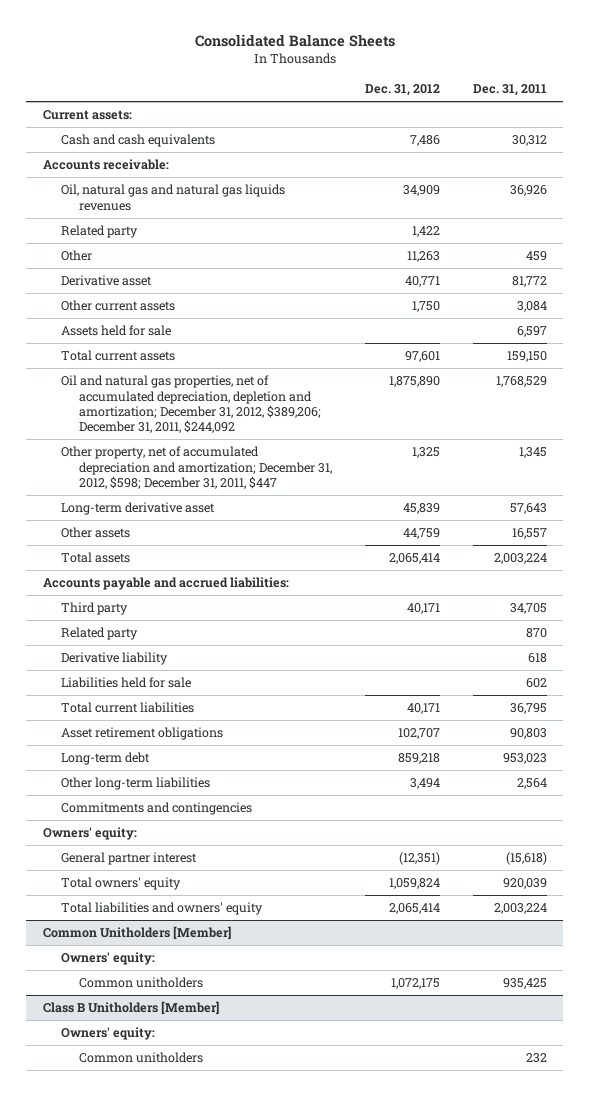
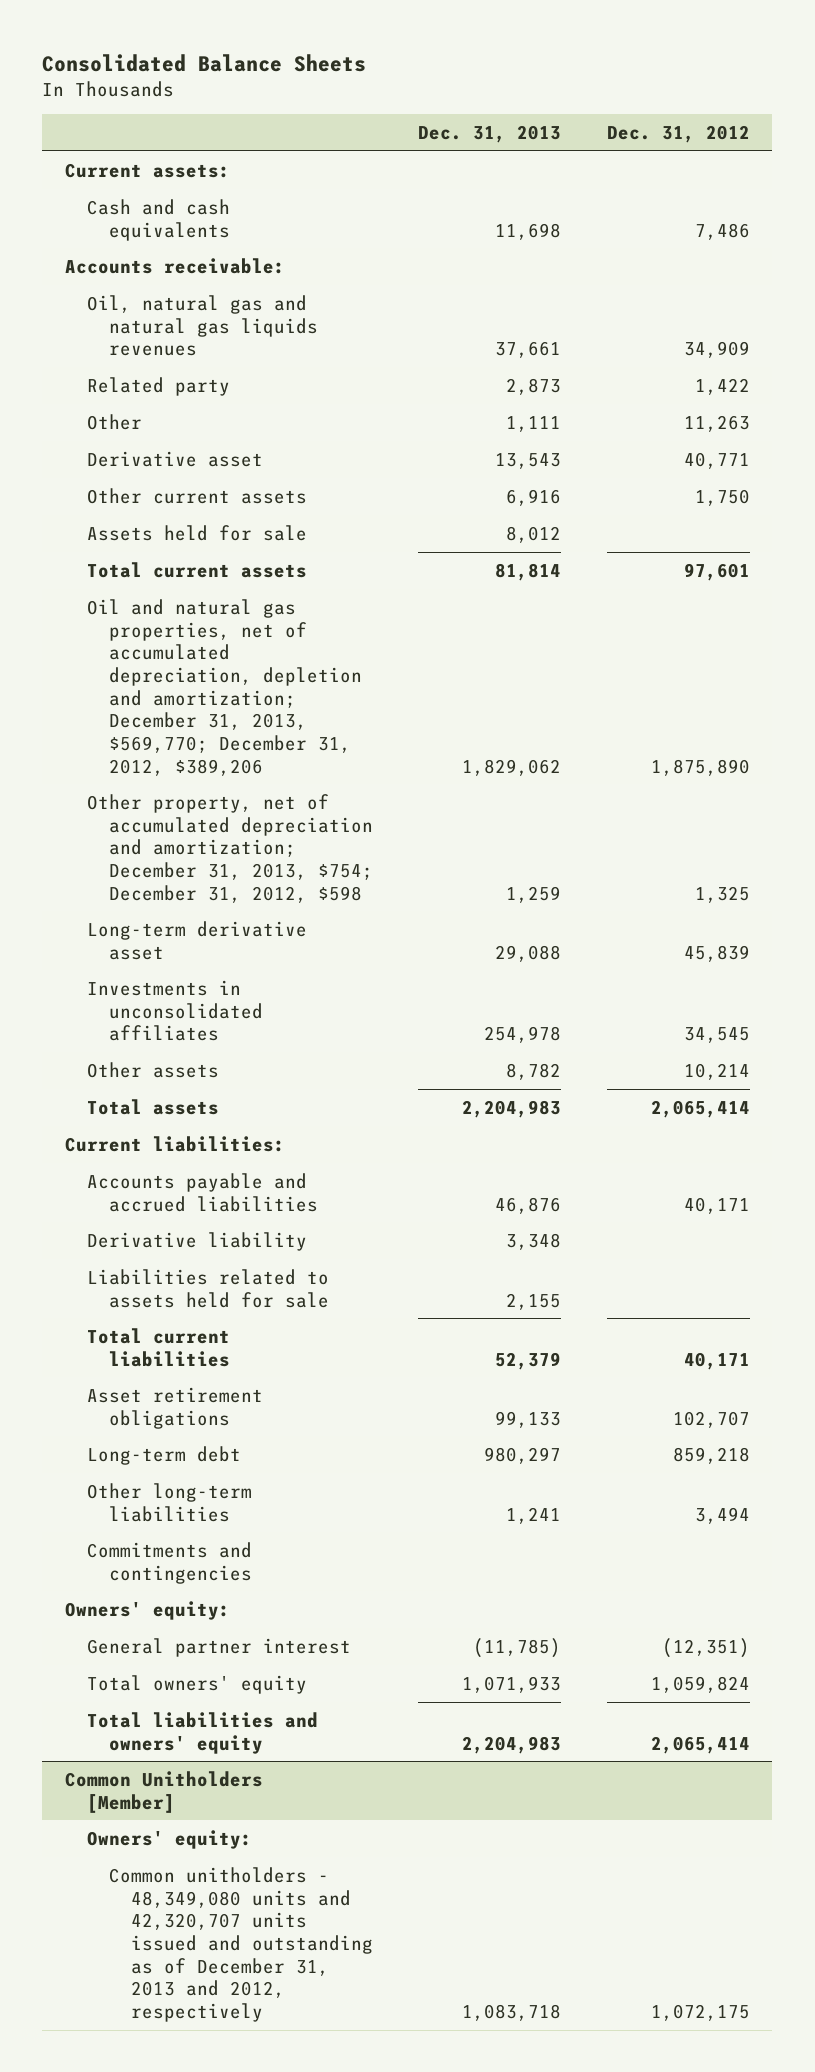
[472,84,547,97] Dec. 31, 2011 -> none
none -> [418,124,562,143] Dec. 31, 2013
[60,375,321,434] Oil and natural gas properties, net of accumulated depreciation, depletion and amortization; December 31, 2012, $389,206; December 31, 2011, $244,092 -> [86,598,362,776] Oil and natural gas properties, net of accumulated depreciation, depletion and amortization; December 31, 2013, $569,770; December 31, 2012, $389,206
[60,446,332,489] Other property, net of accumulated depreciation and amortization; December 31, 2012, $598; December 31, 2011, $447 -> [86,793,373,903] Other property, net of accumulated depreciation and amortization; December 31, 2013, $754; December 31, 2012, $598
none -> [86,979,263,1042] Investments in unconsolidated affiliates
[402,528,440,540] 44,759 -> [683,1062,750,1080] 10,214
[42,577,289,591] Accounts payable and accrued liabilities: -> none
[60,627,138,641] Related party -> none
none -> [64,1135,285,1152] Current liabilities:
[60,602,128,616] Third party -> [86,1172,318,1212] Accounts payable and accrued liabilities
[60,677,191,689] Liabilities held for sale -> [86,1268,329,1308] Liabilities related to assets held for sale
[42,1001,219,1016] Class B Unitholders [Member] -> none
[60,1027,155,1041] Owners' equity: -> none
[78,1052,203,1064] Common unitholders -> none
[78,977,203,989] Common unitholders -> [108,1866,373,2022] Common unitholders - 48,349,080 units and 42,320,707 units issued and outstanding as of December 31, 2013 and 2012, respectively

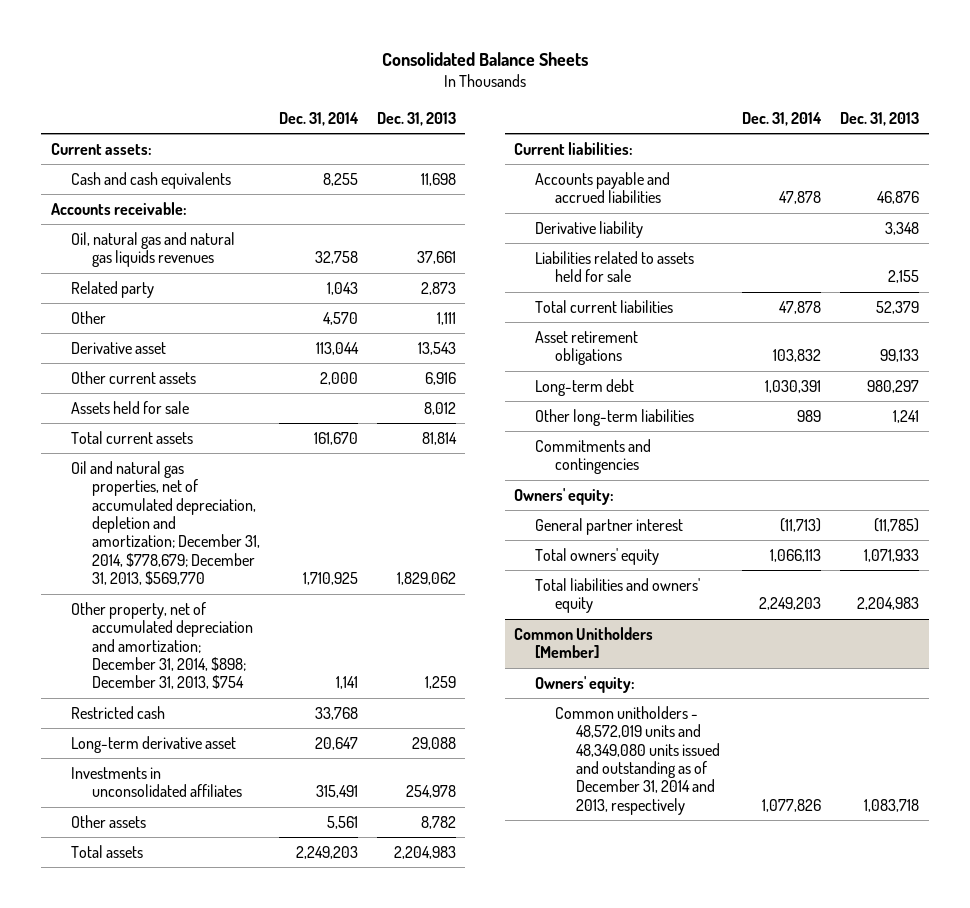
[606,124,750,143] Dec. 31, 2012 -> none
none -> [278,111,359,126] Dec. 31, 2014
[86,598,362,776] Oil and natural gas properties, net of accumulated depreciation, depletion and amortization; December 31, 2013, $569,770; December 31, 2012, $389,206 -> [71,460,260,586] Oil and natural gas properties, net of accumulated depreciation, depletion and amortization; December 31, 2014, $778,679; December 31, 2013, $569,770
[86,793,373,903] Other property, net of accumulated depreciation and amortization; December 31, 2013, $754; December 31, 2012, $598 -> [71,601,253,690] Other property, net of accumulated depreciation and amortization; December 31, 2014, $898; December 31, 2013, $754
none -> [71,705,166,719] Restricted cash
[108,1866,373,2022] Common unitholders - 48,349,080 units and 42,320,707 units issued and outstanding as of December 31, 2013 and 2012, respectively -> [555,705,721,815] Common unitholders - 48,572,019 units and 48,349,080 units issued and outstanding as of December 31, 2014 and 2013, respectively

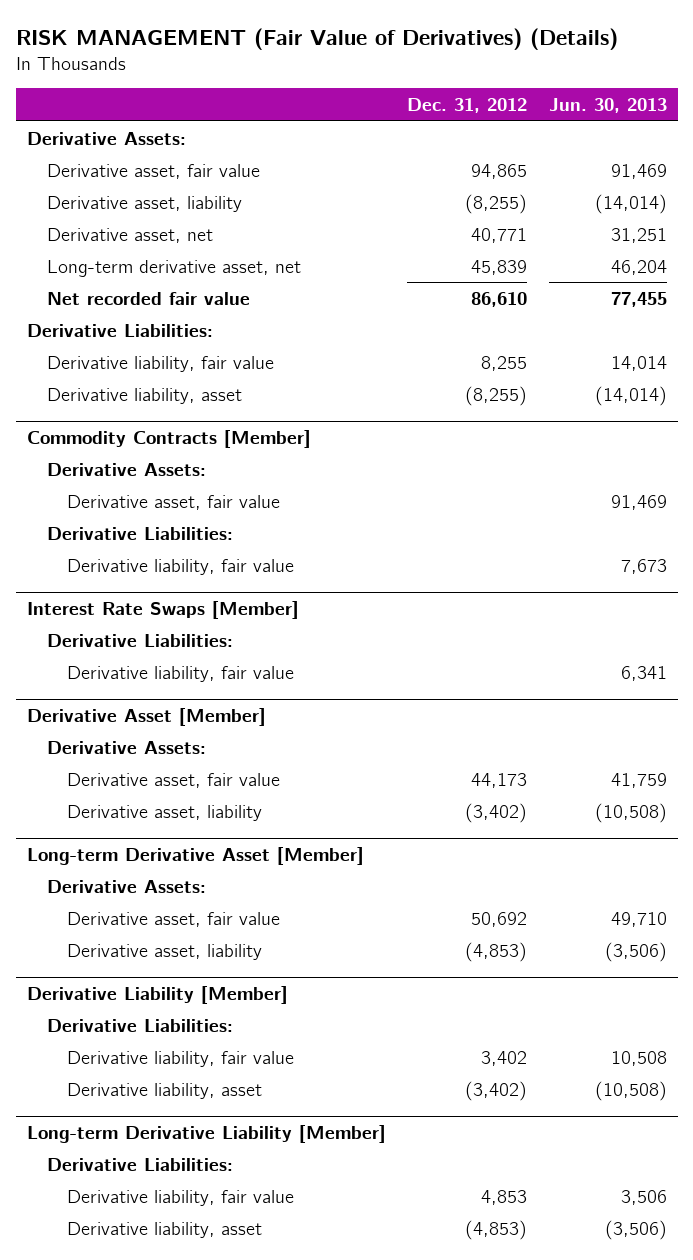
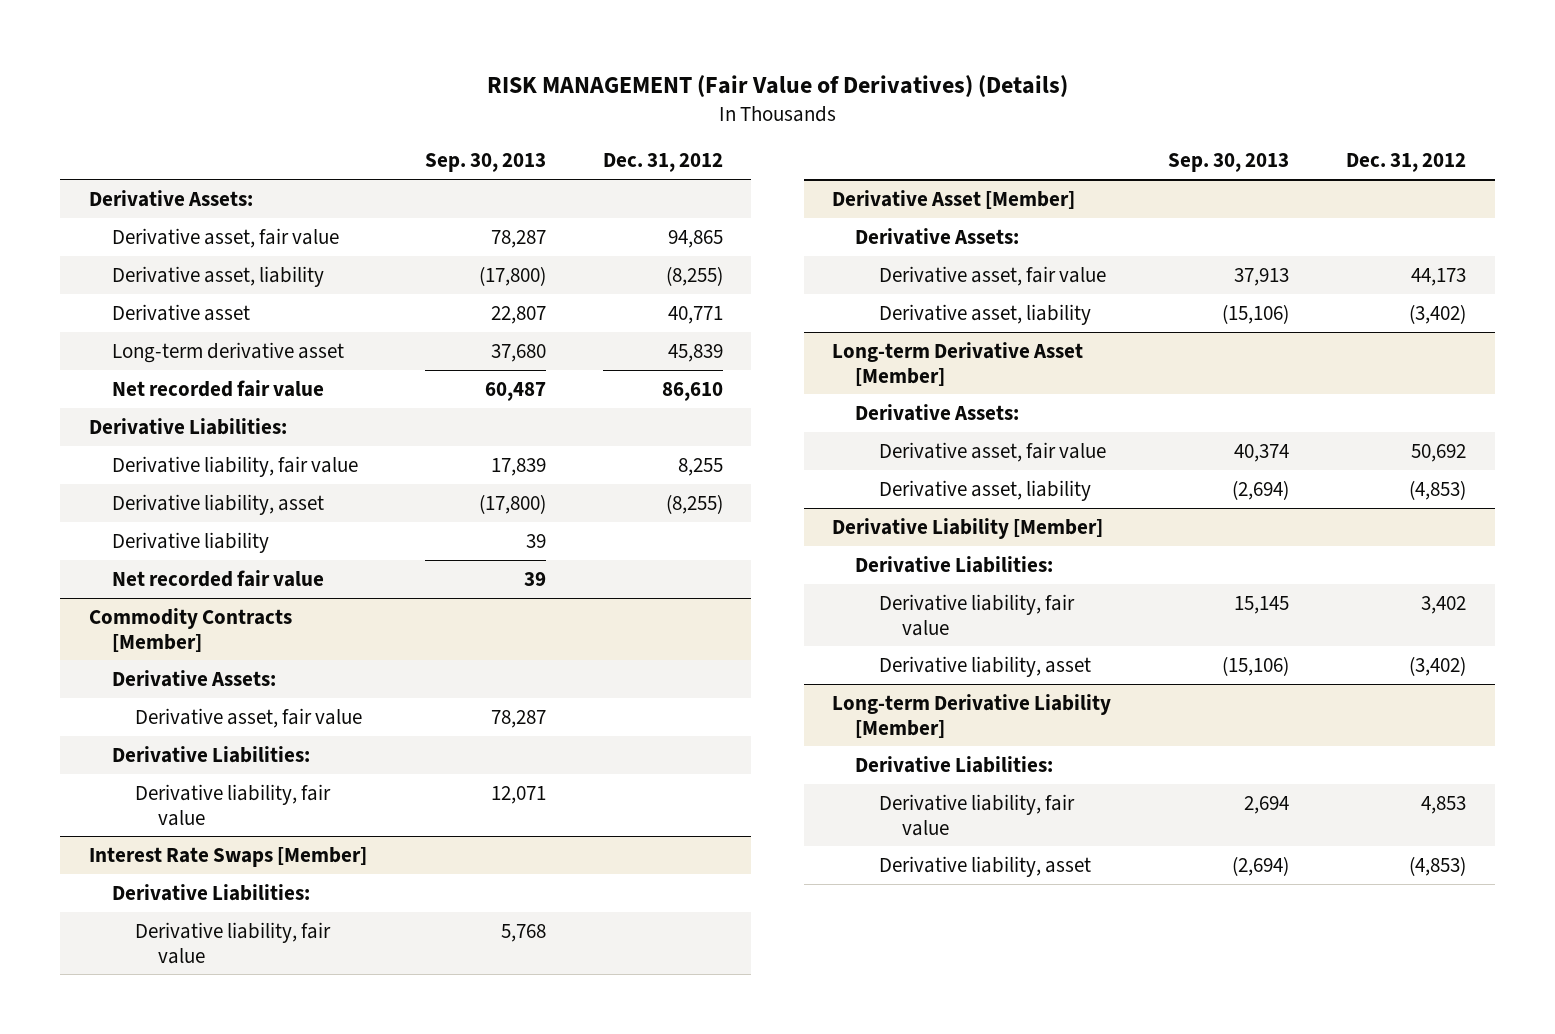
[548,97,667,113] Jun. 30, 2013 -> none
none -> [424,153,546,173] Sep. 30, 2013
[46,227,213,243] Derivative asset, net -> [112,303,251,321] Derivative asset
[46,259,301,277] Long-term derivative asset, net -> [112,341,345,363] Long-term derivative asset
none -> [112,531,270,553] Derivative liability
none -> [112,569,325,587] Net recorded fair value

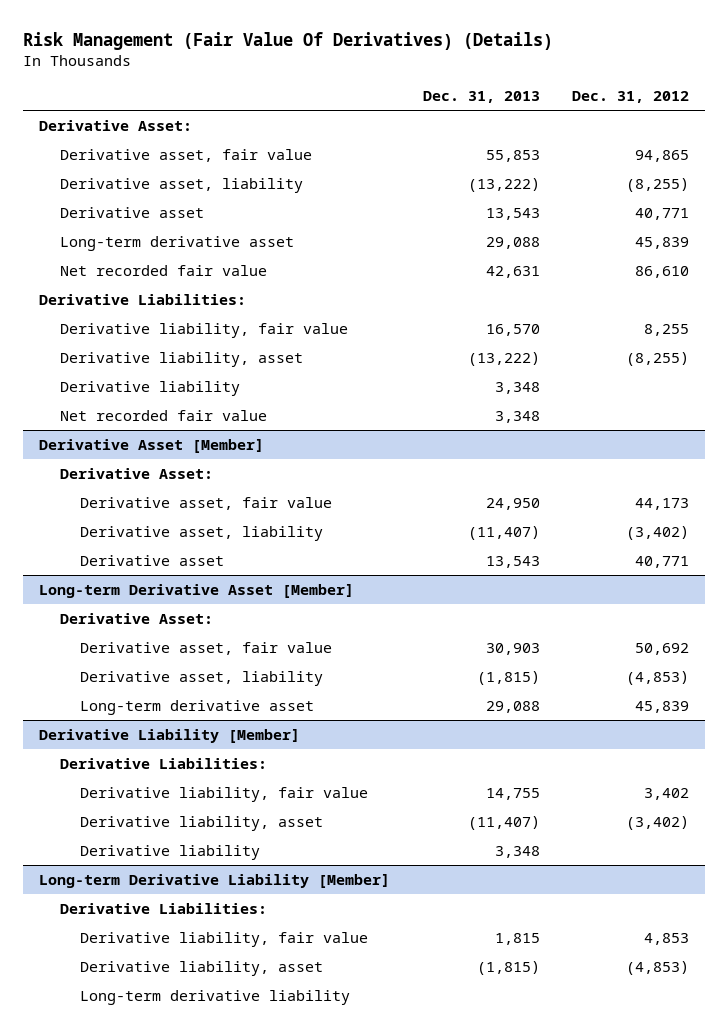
[486,74,1068,97] RISK MANAGEMENT (Fair Value of Derivatives) (Details) -> [22,31,553,50] Risk Management (Fair Value Of Derivatives) (Details)
[424,153,546,173] Sep. 30, 2013 -> none
none -> [422,90,540,103] Dec. 31, 2013
[88,189,253,207] Derivative Assets: -> [39,119,193,131] Derivative Asset:
[88,607,292,652] Commodity Contracts [Member] -> none
[112,669,277,687] Derivative Assets: -> none
[135,707,363,728] Derivative asset, fair value -> none
[112,745,311,763] Derivative Liabilities: -> none
[135,783,332,826] Derivative liability, fair value -> none
[88,846,367,867] Interest Rate Swaps [Member] -> none
[112,883,311,901] Derivative Liabilities: -> none
[135,921,332,964] Derivative liability, fair value -> none
[855,227,1020,245] Derivative Assets: -> [59,467,213,479] Derivative Asset:
none -> [80,554,225,566] Derivative asset
[855,403,1020,421] Derivative Assets: -> [59,612,213,624] Derivative Asset:
none -> [80,699,315,715] Long-term derivative asset
none -> [80,844,261,860] Derivative liability
none -> [80,989,351,1005] Long-term derivative liability

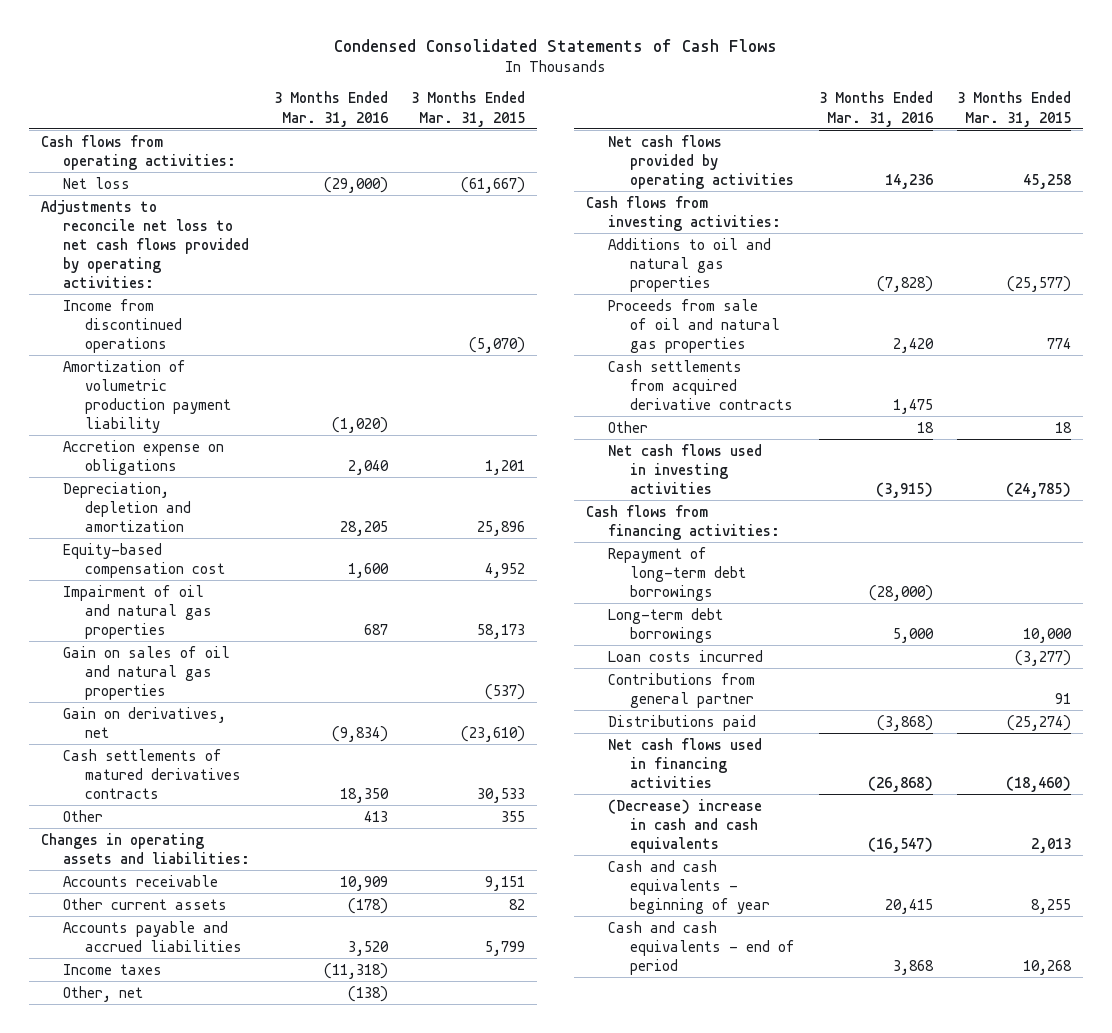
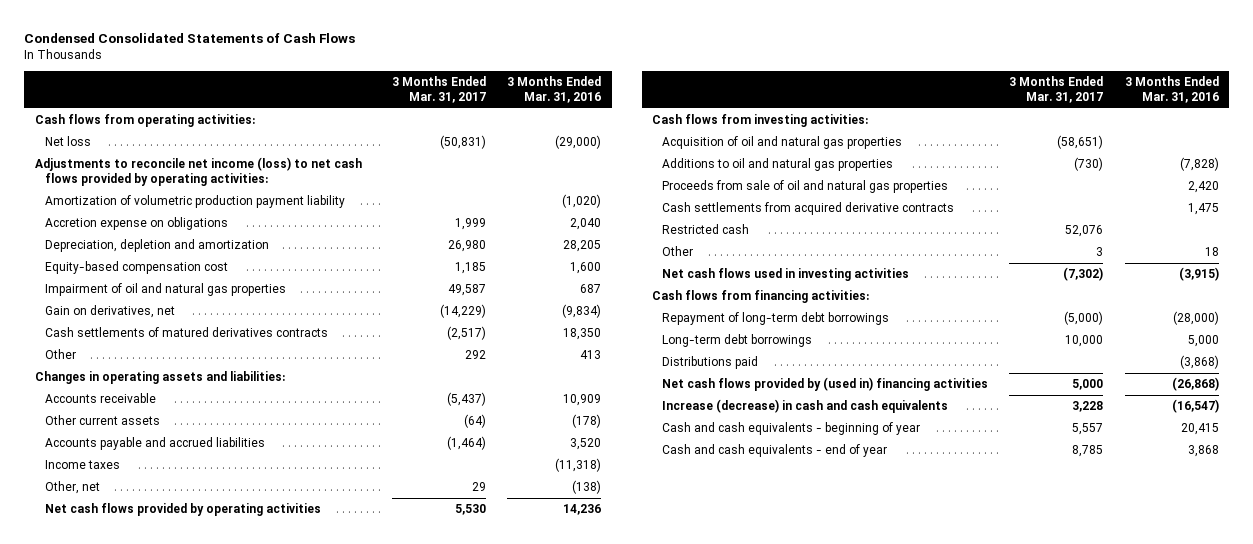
[411,91,526,127] 3 Months Ended Mar. 31, 2015 -> none
none -> [392,76,487,103] 3 Months Ended Mar. 31, 2017
[62,298,182,353] Income from discontinued operations -> none
[40,199,249,288] Adjustments to reconcile net loss to net cash flows provided by operating activities: -> [34,157,362,186] Adjustments to reconcile net income (loss) to net cash flows provided by operating activities:
[62,645,230,700] Gain on sales of oil and natural gas properties -> none
none -> [662,136,903,150] Acquisition of oil and natural gas properties
none -> [662,224,750,235] Restricted cash
[608,649,764,662] Loan costs incurred -> none
[608,672,756,708] Contributions from general partner -> none
[608,737,763,788] Net cash flows used in financing activities -> [662,377,989,392] Net cash flows provided by (used in) financing activities
[608,798,763,853] (Decrease) increase in cash and cash equivalents -> [662,399,949,414] Increase (decrease) in cash and cash equivalents
[608,920,796,975] Cash and cash equivalents - end of period -> [662,444,888,458] Cash and cash equivalents - end of year

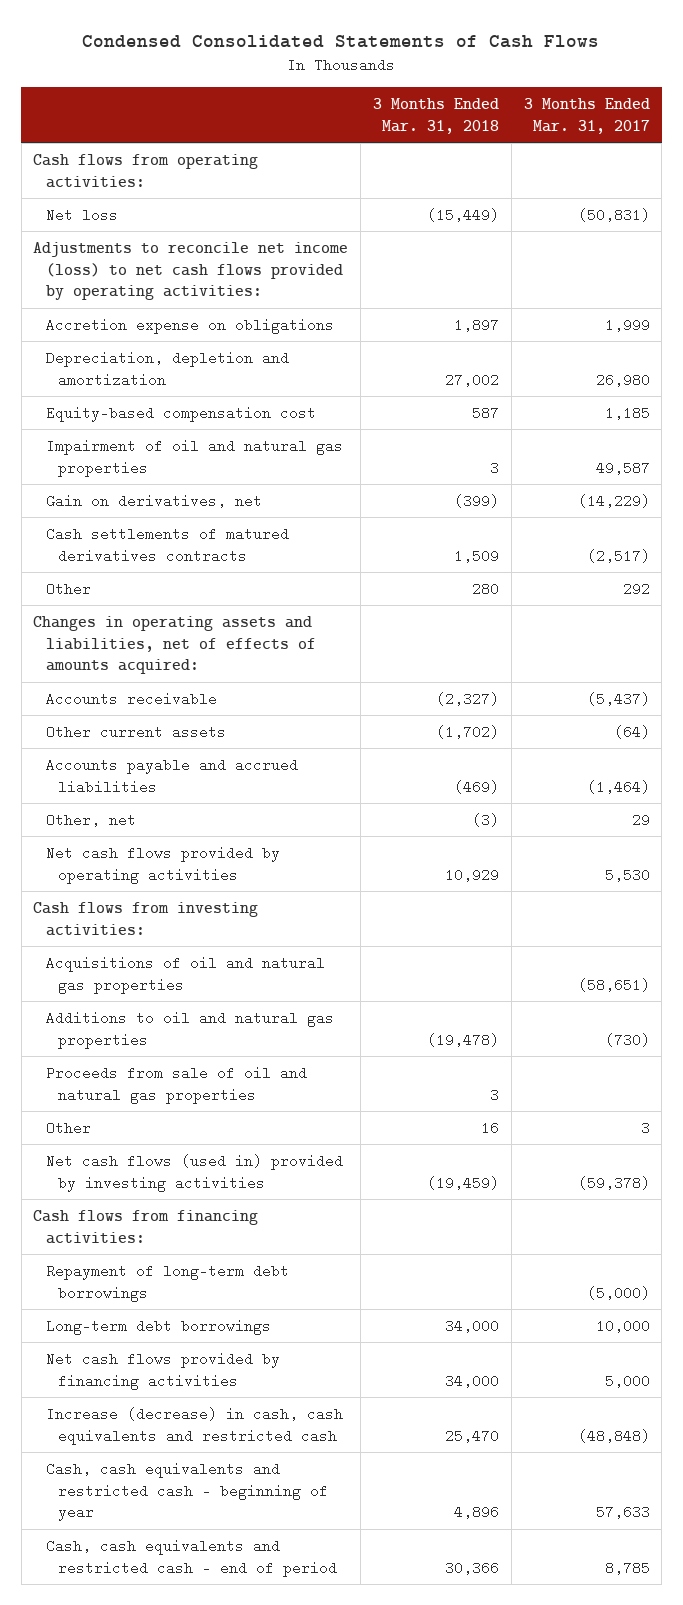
[507,76,602,103] 3 Months Ended Mar. 31, 2016 -> none
none -> [372,97,499,134] 3 Months Ended Mar. 31, 2018
[44,195,345,209] Amortization of volumetric production payment liability -> none
[34,371,285,385] Changes in operating assets and liabilities: -> [33,615,316,675] Changes in operating assets and liabilities, net of effects of amounts acquired:
[44,460,120,470] Income taxes -> none
[662,136,903,150] Acquisition of oil and natural gas properties -> [45,955,325,994] Acquisitions of oil and natural gas properties
[662,202,955,216] Cash settlements from acquired derivative contracts -> none
[662,224,750,235] Restricted cash -> none
[662,268,910,282] Net cash flows used in investing activities -> [45,1153,343,1192] Net cash flows (used in) provided by investing activities
[1063,267,1104,282] (7,302) -> [577,1175,650,1190] (59,378)
[662,356,759,370] Distributions paid -> none
[662,377,989,392] Net cash flows provided by (used in) financing activities -> [45,1351,280,1390] Net cash flows provided by financing activities
[662,399,949,414] Increase (decrease) in cash and cash equivalents -> [45,1406,343,1445] Increase (decrease) in cash, cash equivalents and restricted cash
[1072,401,1104,413] 3,228 -> [577,1428,650,1443] (48,848)
[662,422,921,436] Cash and cash equivalents - beginning of year -> [45,1461,329,1522] Cash, cash equivalents and restricted cash - beginning of year
[1072,423,1104,436] 5,557 -> [595,1505,650,1520] 57,633
[662,444,888,458] Cash and cash equivalents - end of year -> [45,1538,338,1577] Cash, cash equivalents and restricted cash - end of period

